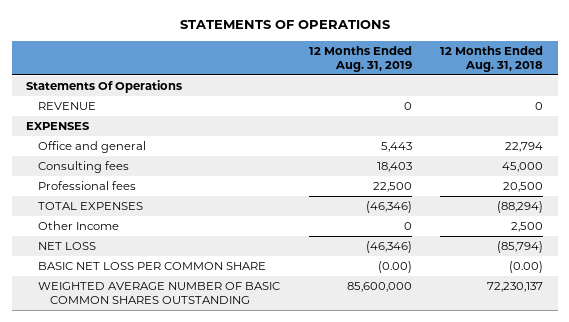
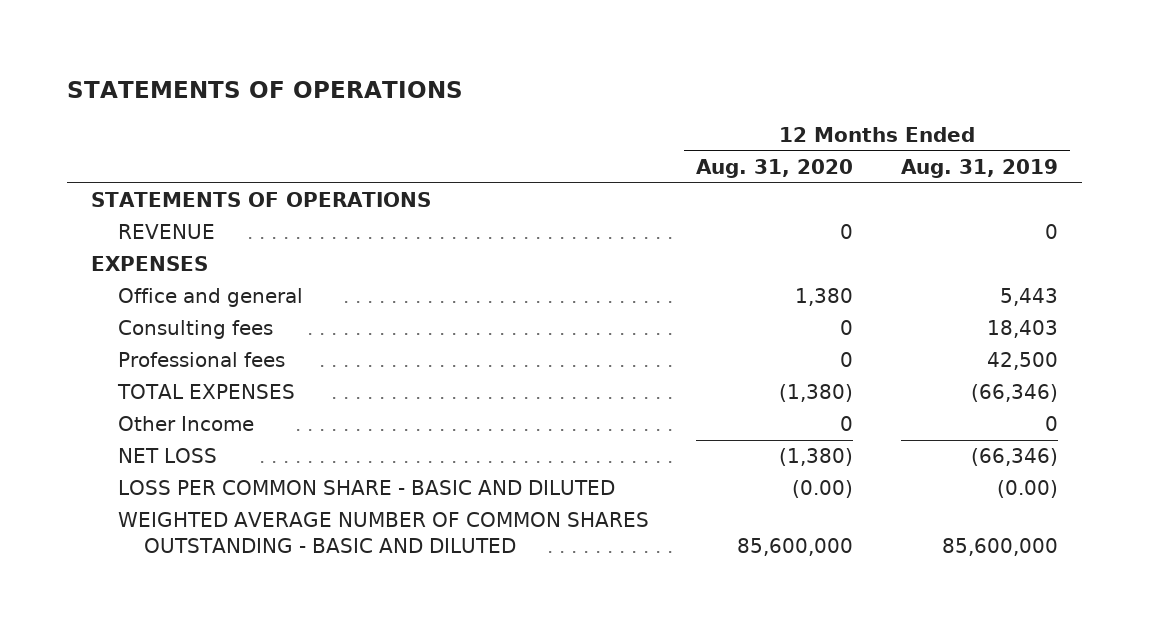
[440,45,544,72] 12 Months Ended Aug. 31, 2018 -> none
none -> [696,158,854,178] Aug. 31, 2020
[25,79,182,93] Statements Of Operations -> [91,192,432,208] STATEMENTS OF OPERATIONS
[372,181,412,192] 22,500 -> [987,352,1059,371] 42,500
[365,200,412,213] (46,346) -> [971,384,1059,403] (66,346)
[365,240,412,253] (46,346) -> [971,448,1059,467] (66,346)
[37,261,266,270] BASIC NET LOSS PER COMMON SHARE -> [117,480,615,496] LOSS PER COMMON SHARE - BASIC AND DILUTED
[37,281,280,304] WEIGHTED AVERAGE NUMBER OF BASIC COMMON SHARES OUTSTANDING -> [117,512,649,554] WEIGHTED AVERAGE NUMBER OF COMMON SHARES OUTSTANDING - BASIC AND DILUTED

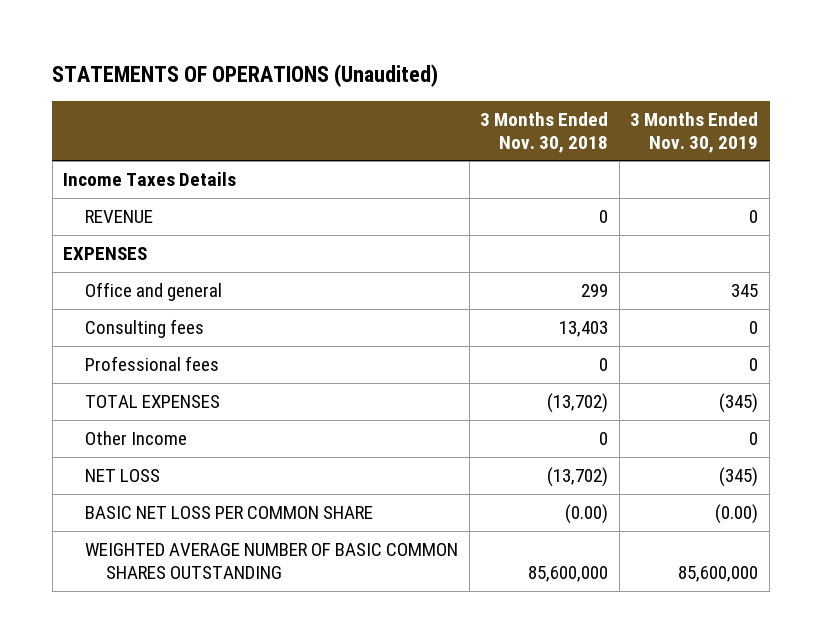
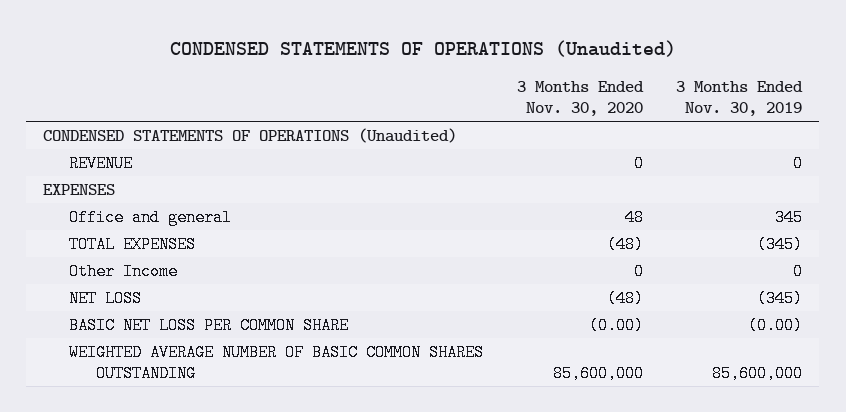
[52,63,439,87] STATEMENTS OF OPERATIONS (Unaudited) -> [169,39,676,57] CONDENSED STATEMENTS OF OPERATIONS (Unaudited)
[480,112,609,153] 3 Months Ended Nov. 30, 2018 -> none
none -> [516,80,644,116] 3 Months Ended Nov. 30, 2020
[63,172,237,187] Income Taxes Details -> [43,128,458,144] CONDENSED STATEMENTS OF OPERATIONS (Unaudited)
[84,319,204,339] Consulting fees -> none
[84,356,219,372] Professional fees -> none

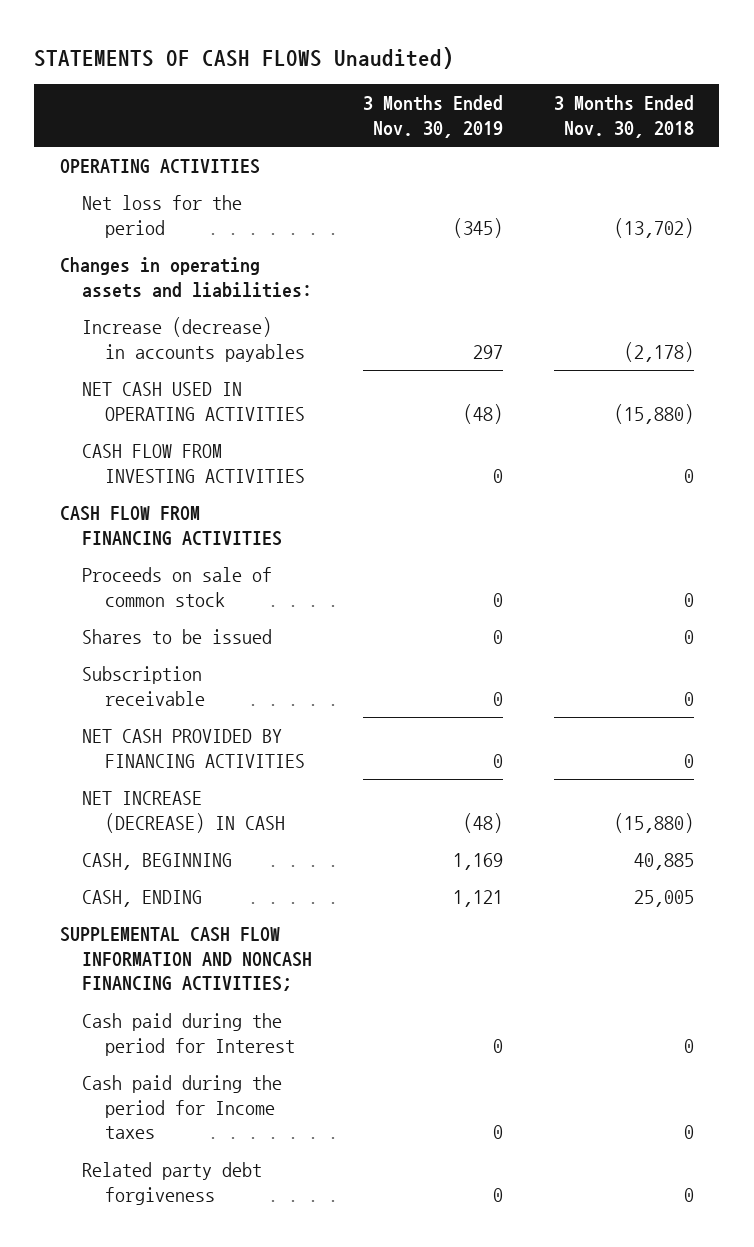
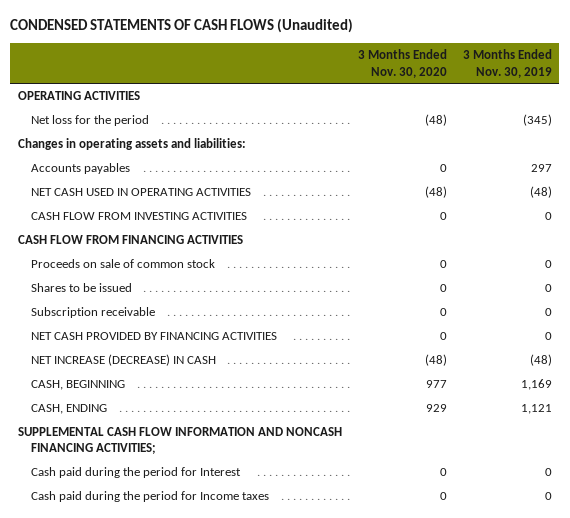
[34,46,455,69] STATEMENTS OF CASH FLOWS Unaudited) -> [10,18,354,34] CONDENSED STATEMENTS OF CASH FLOWS (Unaudited)
[553,94,694,138] 3 Months Ended Nov. 30, 2018 -> none
none -> [357,49,447,78] 3 Months Ended Nov. 30, 2020
[82,316,305,362] Increase (decrease) in accounts payables -> [30,162,130,174] Accounts payables
[82,1161,263,1205] Related party debt forgiveness -> none

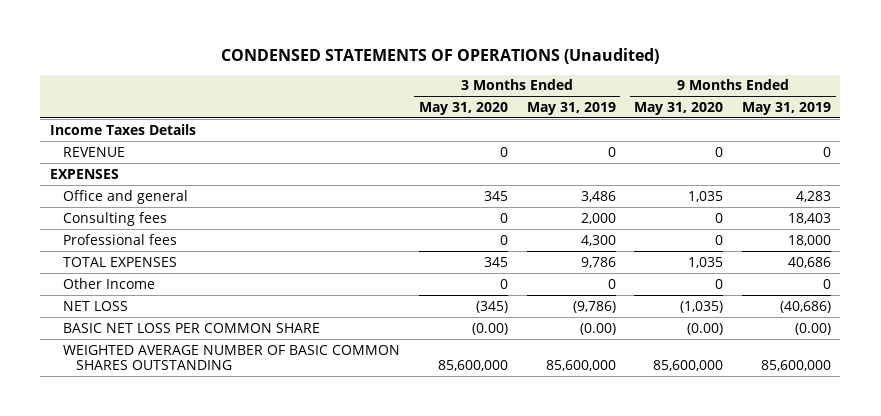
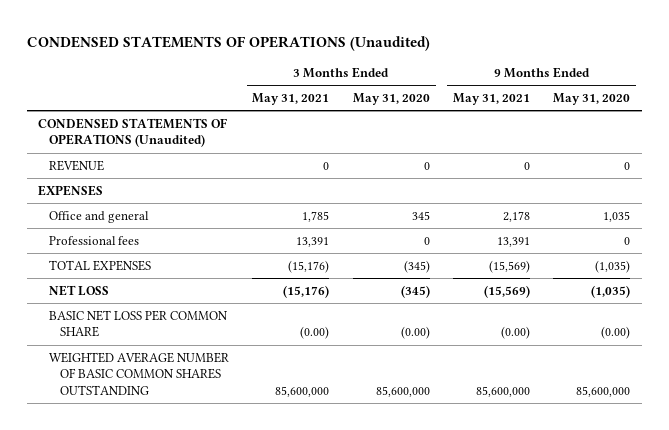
[526,101,616,115] May 31, 2019 -> none
[742,101,832,115] May 31, 2019 -> none
none -> [252,93,330,106] May 31, 2021
none -> [453,93,531,106] May 31, 2021
[49,123,196,135] Income Taxes Details -> none
none -> [38,117,228,148] CONDENSED STATEMENTS OF OPERATIONS (Unaudited)
[63,211,168,226] Consulting fees -> none
[63,277,156,289] Other Income -> none
[483,256,508,267] 345 -> [403,259,430,273] (345)
[688,256,724,268] 1,035 -> [595,259,631,273] (1,035)

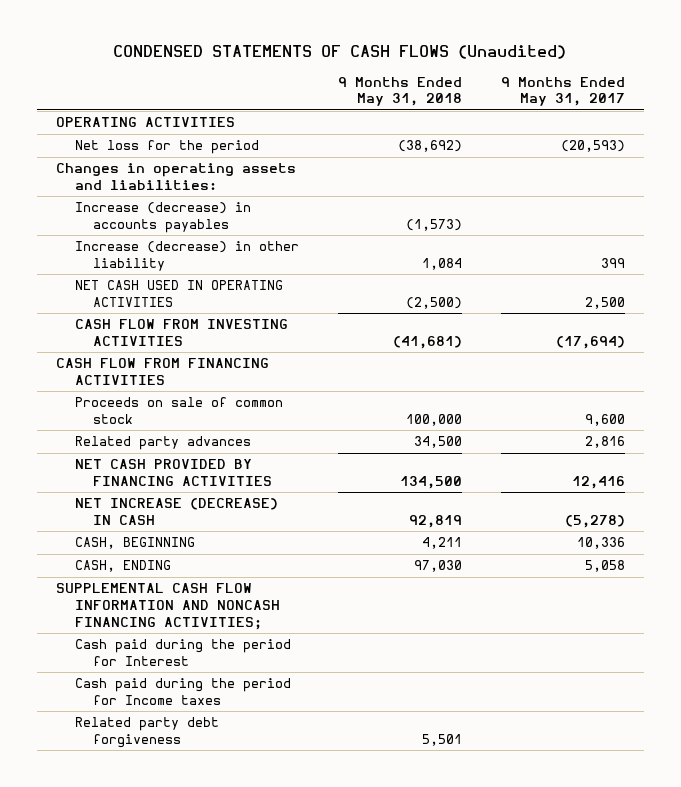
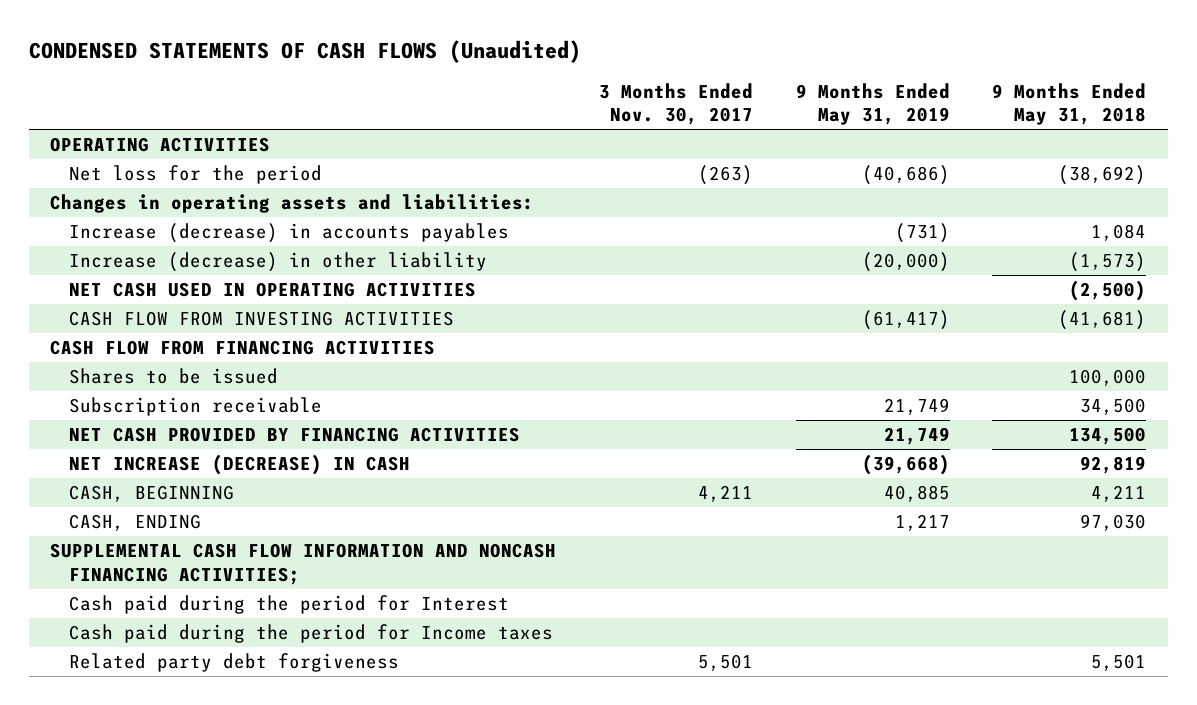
[500,76,625,107] 9 Months Ended May 31, 2017 -> none
none -> [599,82,754,126] 3 Months Ended Nov. 30, 2017
none -> [795,82,950,126] 9 Months Ended May 31, 2019
[405,218,462,231] (1,573) -> [1091,224,1147,242] 1,084
[421,257,462,270] 1,084 -> [1069,252,1147,273] (1,573)
[74,397,283,424] Proceeds on sale of common stock -> none
none -> [69,368,279,385] Shares to be issued
[74,436,251,451] Related party advances -> [69,397,323,417] Subscription receivable

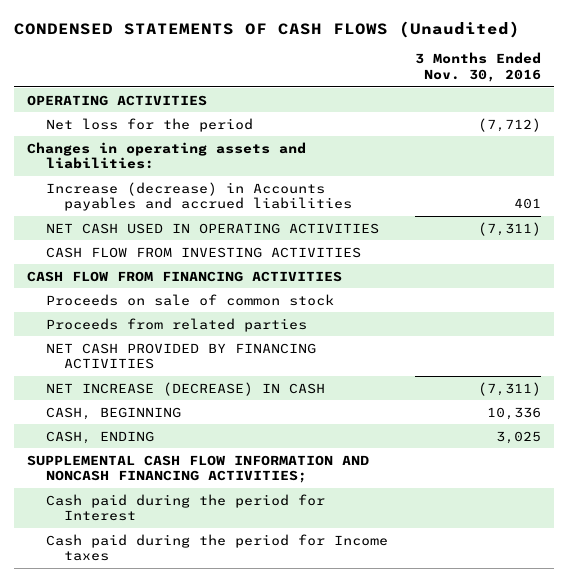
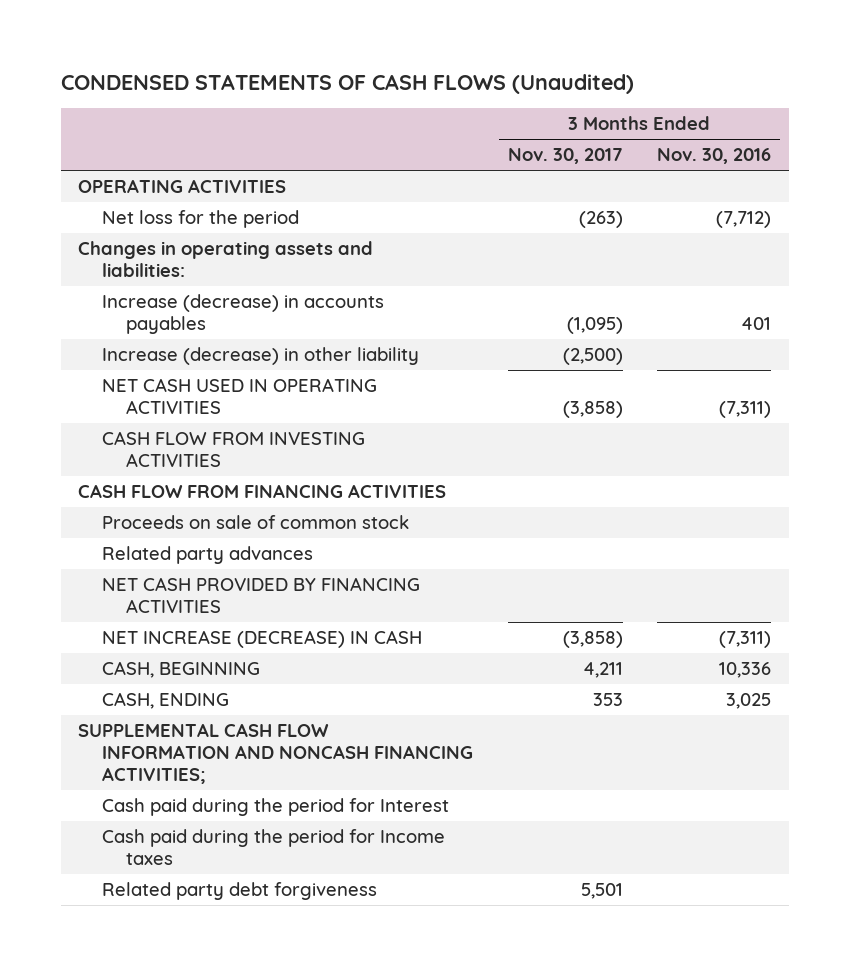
none -> [507,148,623,165] Nov. 30, 2017
[45,181,353,212] Increase (decrease) in Accounts payables and accrued liabilities -> [101,294,384,335] Increase (decrease) in accounts payables
none -> [101,347,419,366] Increase (decrease) in other liability
[45,317,307,332] Proceeds from related parties -> [101,546,313,565] Related party advances
none -> [101,882,377,901] Related party debt forgiveness

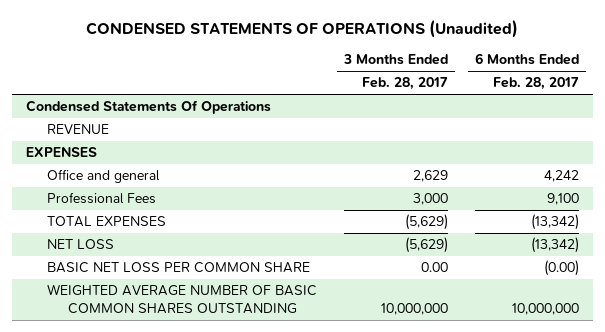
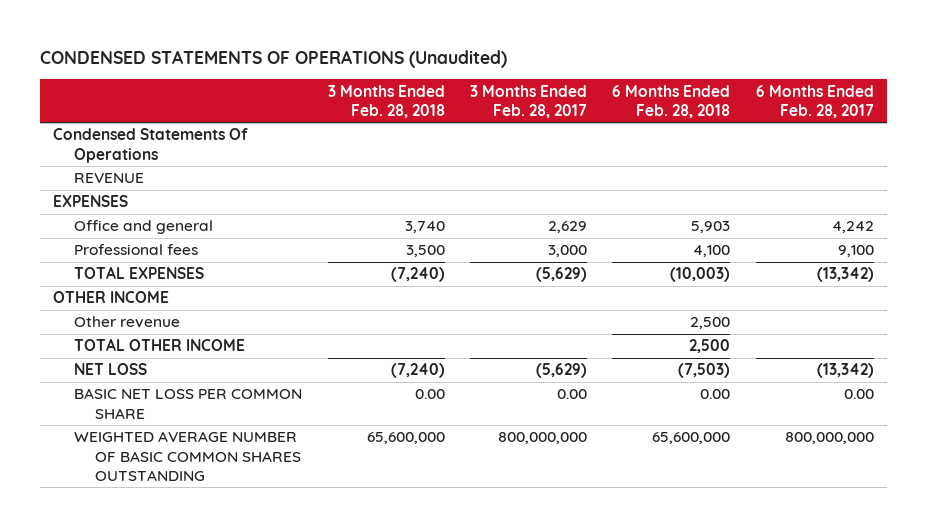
none -> [327,84,445,118] 3 Months Ended Feb. 28, 2018
none -> [612,84,731,118] 6 Months Ended Feb. 28, 2018
[46,192,156,205] Professional Fees -> [74,244,199,256] Professional fees
none -> [53,291,170,304] OTHER INCOME
none -> [74,316,181,329] Other revenue
none -> [74,338,246,352] TOTAL OTHER INCOME
[544,260,580,277] (0.00) -> [843,389,874,400] 0.00
[380,303,448,316] 10,000,000 -> [498,432,588,445] 800,000,000
[512,303,580,316] 10,000,000 -> [784,432,874,445] 800,000,000

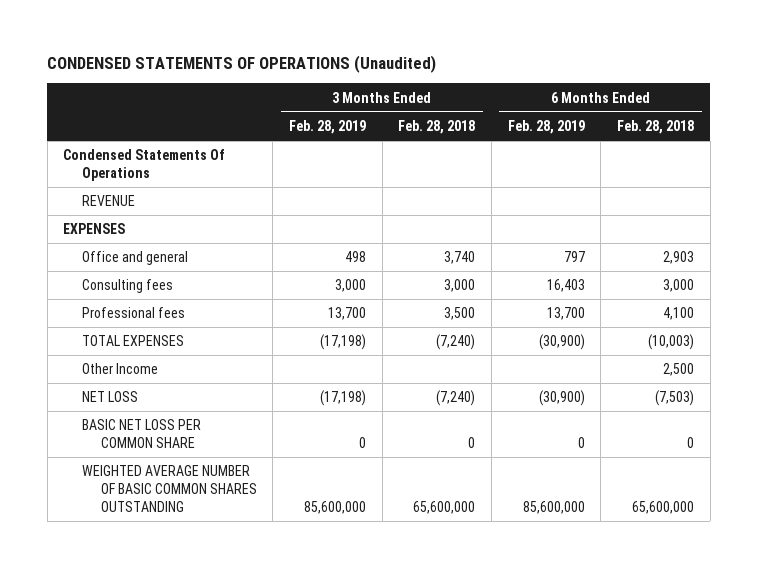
[470,84,588,118] 3 Months Ended Feb. 28, 2017 -> none
[755,84,874,118] 6 Months Ended Feb. 28, 2017 -> none
none -> [288,120,366,135] Feb. 28, 2019
none -> [507,120,585,135] Feb. 28, 2019
[691,221,731,234] 5,903 -> [662,251,694,265] 2,903
none -> [82,279,174,294] Consulting fees
[53,291,170,304] OTHER INCOME -> none
[74,338,246,352] TOTAL OTHER INCOME -> none
[74,316,181,329] Other revenue -> [82,363,159,375] Other Income
[414,389,445,400] 0.00 -> [468,437,476,449] 0
[700,389,731,400] 0.00 -> [686,437,694,449] 0

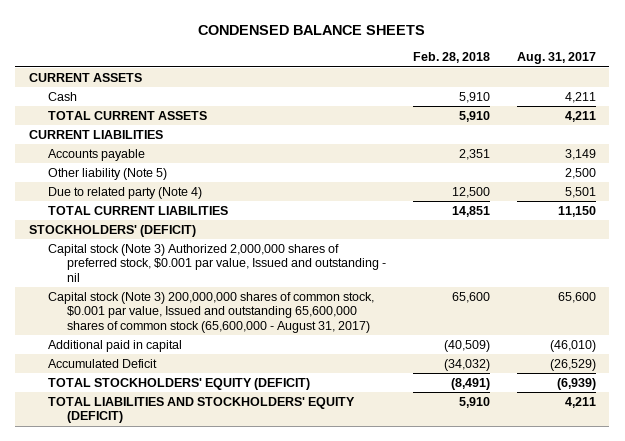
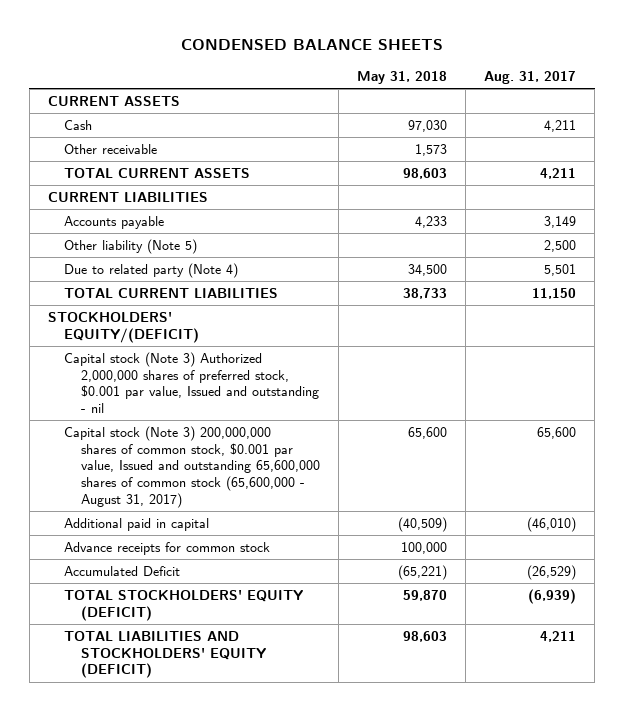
[412,52,490,64] Feb. 28, 2018 -> none
none -> [357,70,448,84] May 31, 2018
none -> [64,143,158,154] Other receivable
[28,225,196,238] STOCKHOLDERS' (DEFICIT) -> [47,311,200,343] STOCKHOLDERS' EQUITY/(DEFICIT)
none -> [64,541,271,555] Advance receipts for common stock

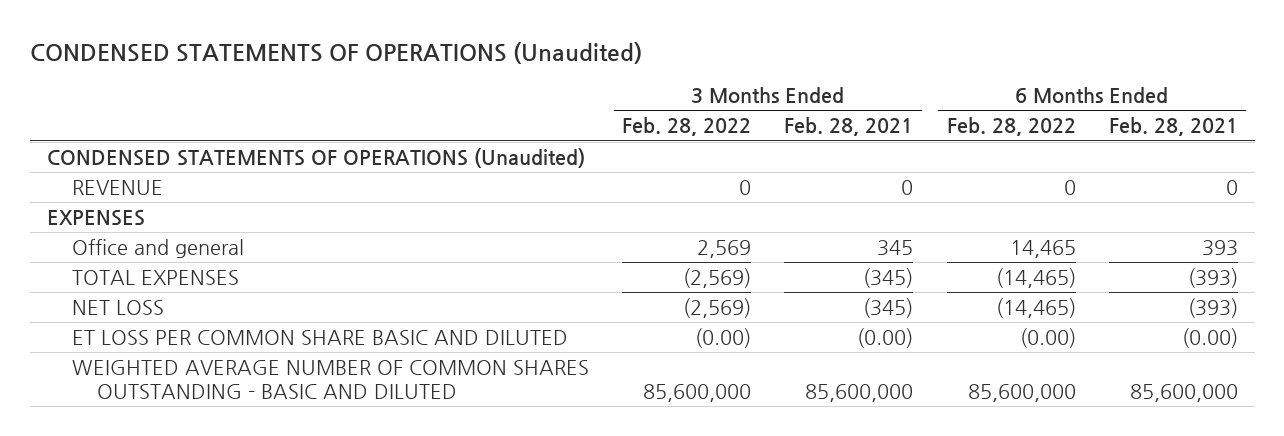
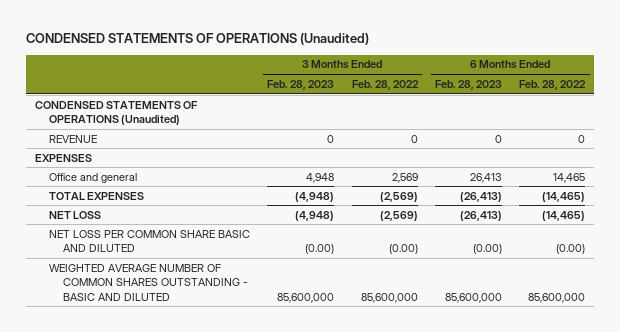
[784,117,914,137] Feb. 28, 2021 -> none
[1108,117,1238,137] Feb. 28, 2021 -> none
none -> [267,79,335,90] Feb. 28, 2023
none -> [434,79,502,90] Feb. 28, 2023
[71,329,568,345] ET LOSS PER COMMON SHARE BASIC AND DILUTED -> [48,229,250,253] NET LOSS PER COMMON SHARE BASIC AND DILUTED

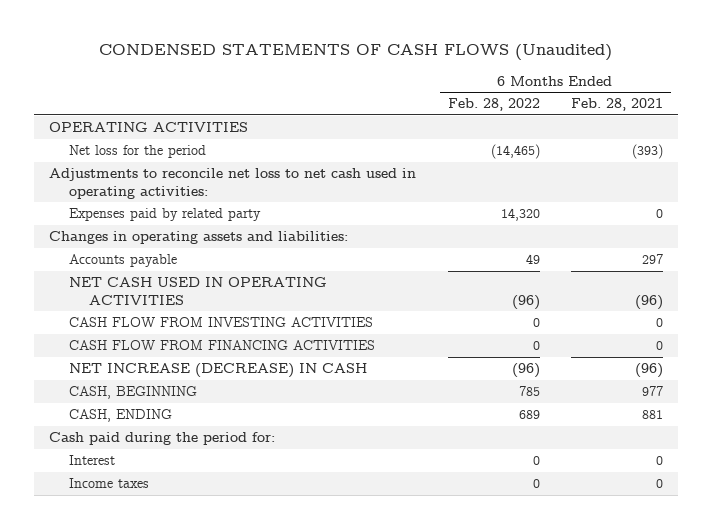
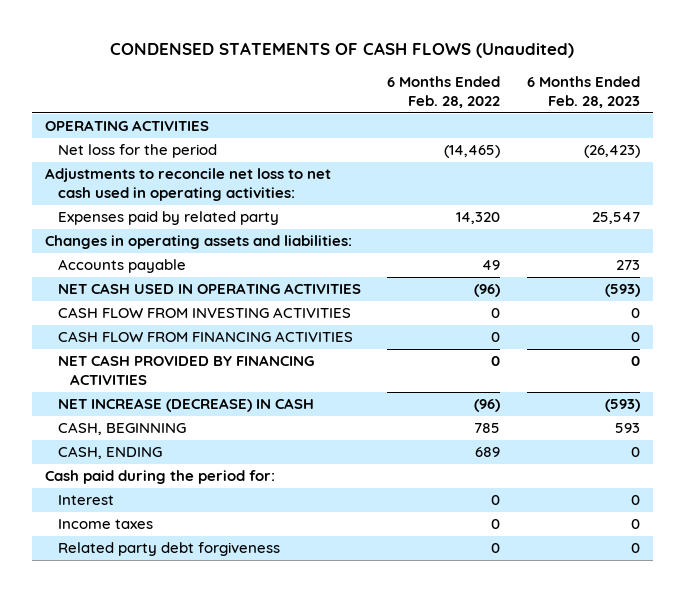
[570,98,663,112] Feb. 28, 2021 -> none
none -> [526,75,640,108] 6 Months Ended Feb. 28, 2023
none -> [57,355,314,386] NET CASH PROVIDED BY FINANCING ACTIVITIES
none -> [57,542,280,557] Related party debt forgiveness

